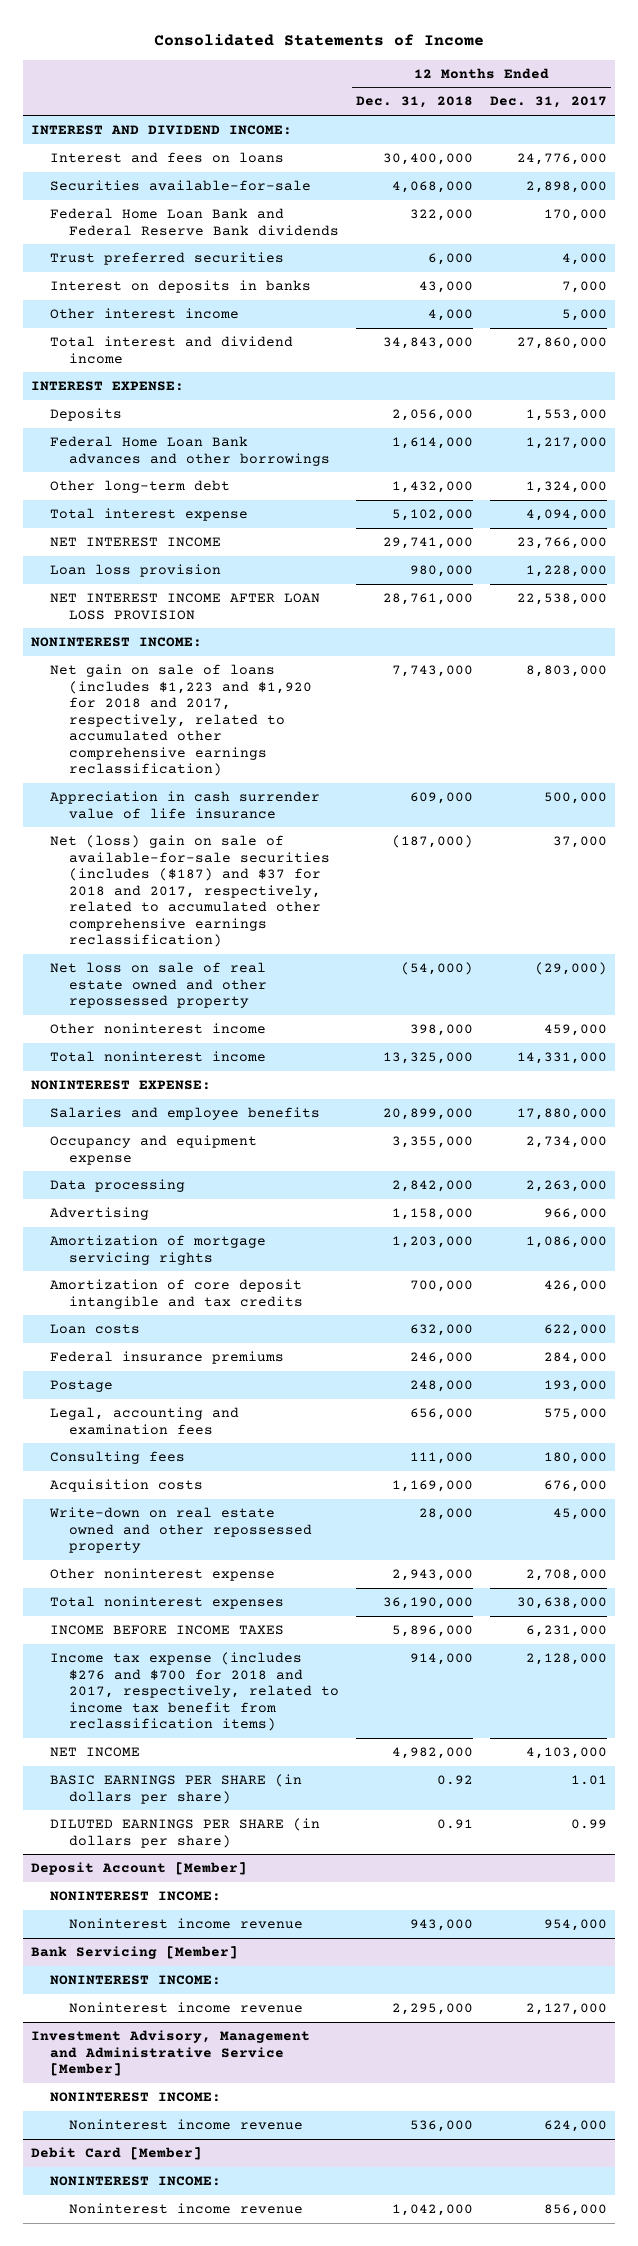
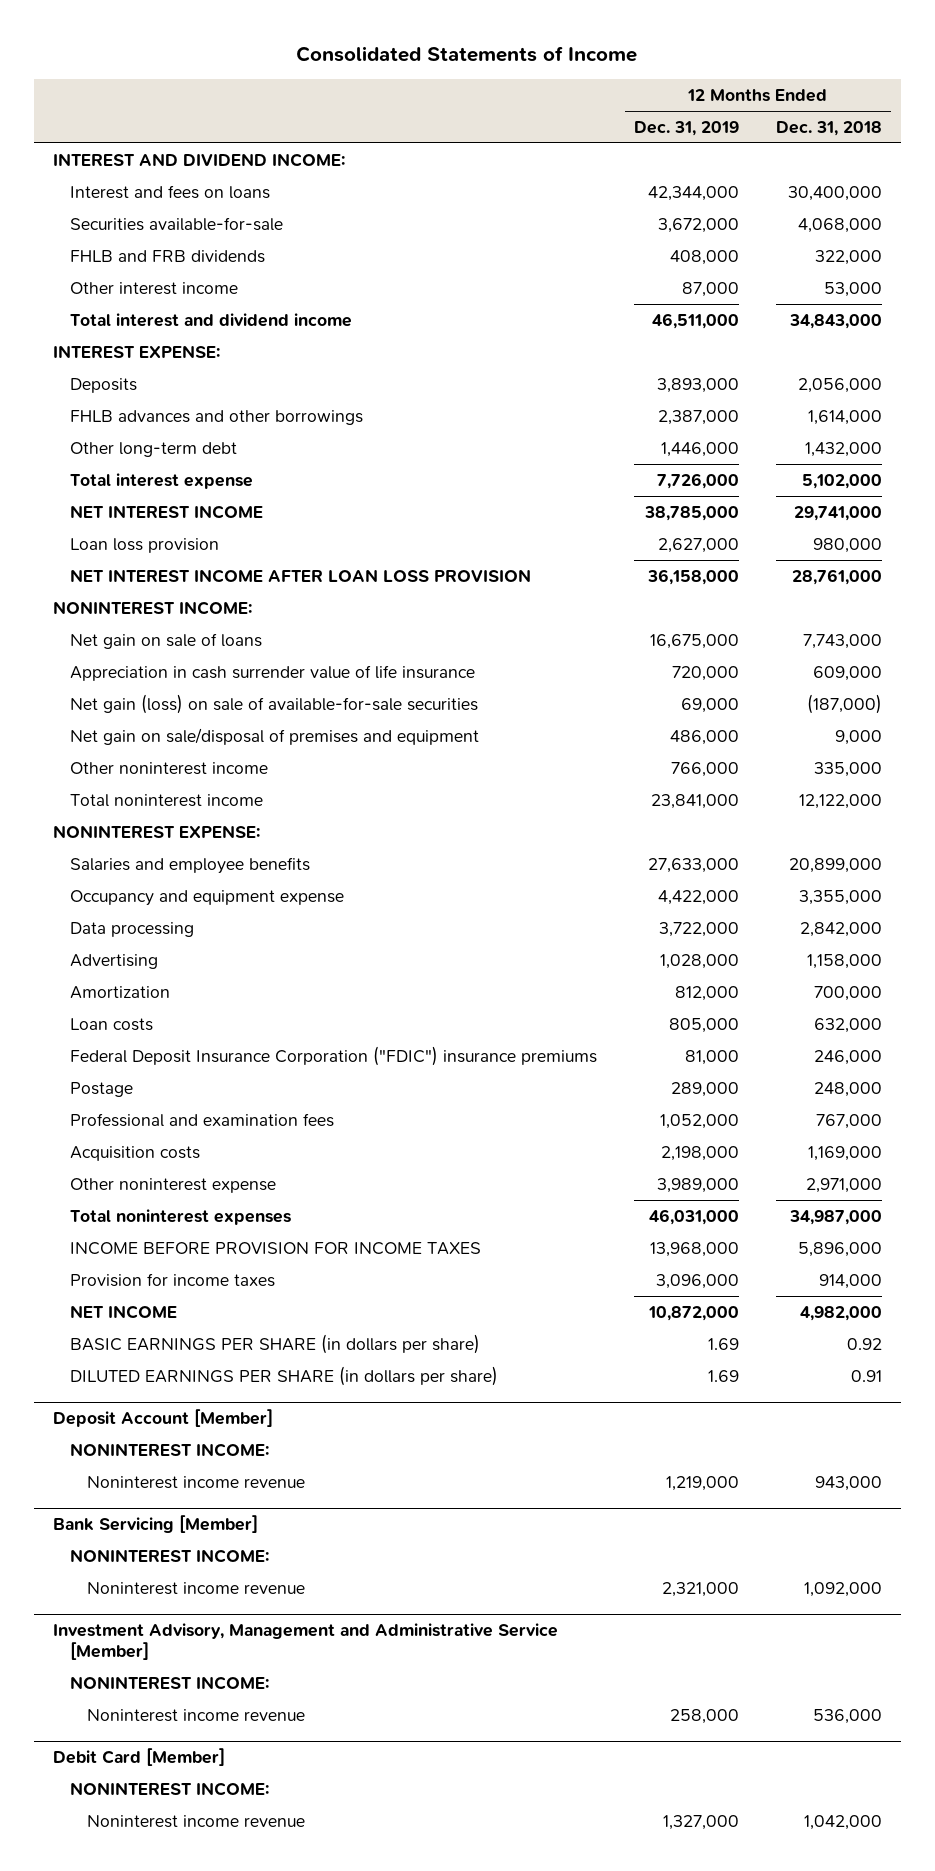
[489,96,607,109] Dec. 31, 2017 -> none
none -> [634,120,740,136] Dec. 31, 2019
[50,252,285,266] Trust preferred securities -> none
[50,280,312,294] Interest on deposits in banks -> none
[50,208,340,236] Federal Home Loan Bank and Federal Reserve Bank dividends -> [69,249,265,263] FHLB and FRB dividends
[428,309,474,322] 4,000 -> [824,281,883,297] 53,000
[50,436,331,466] Federal Home Loan Bank advances and other borrowings -> [69,409,363,425] FHLB advances and other borrowings
[50,664,313,777] Net gain on sale of loans (includes $1,223 and $1,920 for 2018 and 2017, respectively, related to accumulated other comprehensive earnings reclassification) -> [69,632,262,649] Net gain on sale of loans
[50,962,268,1009] Net loss on sale of real estate owned and other repossessed property -> none
[50,835,331,948] Net (loss) gain on sale of available-for-sale securities (includes ($187) and $37 for 2018 and 2017, respectively, related to accumulated other comprehensive earnings reclassification) -> [69,693,478,714] Net gain (loss) on sale of available-for-sale securities
none -> [69,727,479,745] Net gain on sale/disposal of premises and equipment
[410,1024,474,1037] 398,000 -> [814,761,883,777] 335,000
[383,1052,474,1065] 13,325,000 -> [799,793,883,809] 12,122,000
[50,1235,267,1265] Amortization of mortgage servicing rights -> none
[50,1279,304,1309] Amortization of core deposit intangible and tax credits -> [69,985,170,999] Amortization
[50,1351,285,1365] Federal insurance premiums -> [69,1045,597,1066] Federal Deposit Insurance Corporation ("FDIC") insurance premiums
[50,1451,186,1465] Consulting fees -> none
[50,1407,240,1435] Legal, accounting and examination fees -> [69,1112,334,1127] Professional and examination fees
[410,1408,474,1421] 656,000 -> [816,1113,883,1129] 767,000
[49,1507,313,1554] Write-down on real estate owned and other repossessed property -> none
[392,1569,474,1582] 2,943,000 -> [806,1177,883,1193] 2,971,000
[383,1597,474,1610] 36,190,000 -> [789,1209,883,1225] 34,987,000
[50,1625,285,1636] INCOME BEFORE INCOME TAXES -> [69,1241,481,1255] INCOME BEFORE PROVISION FOR INCOME TAXES
[50,1652,340,1732] Income tax expense (includes $276 and $700 for 2018 and 2017, respectively, related to income tax benefit from reclassification items) -> [69,1272,275,1287] Provision for income taxes
[392,2003,474,2016] 2,295,000 -> [804,1581,883,1597] 1,092,000

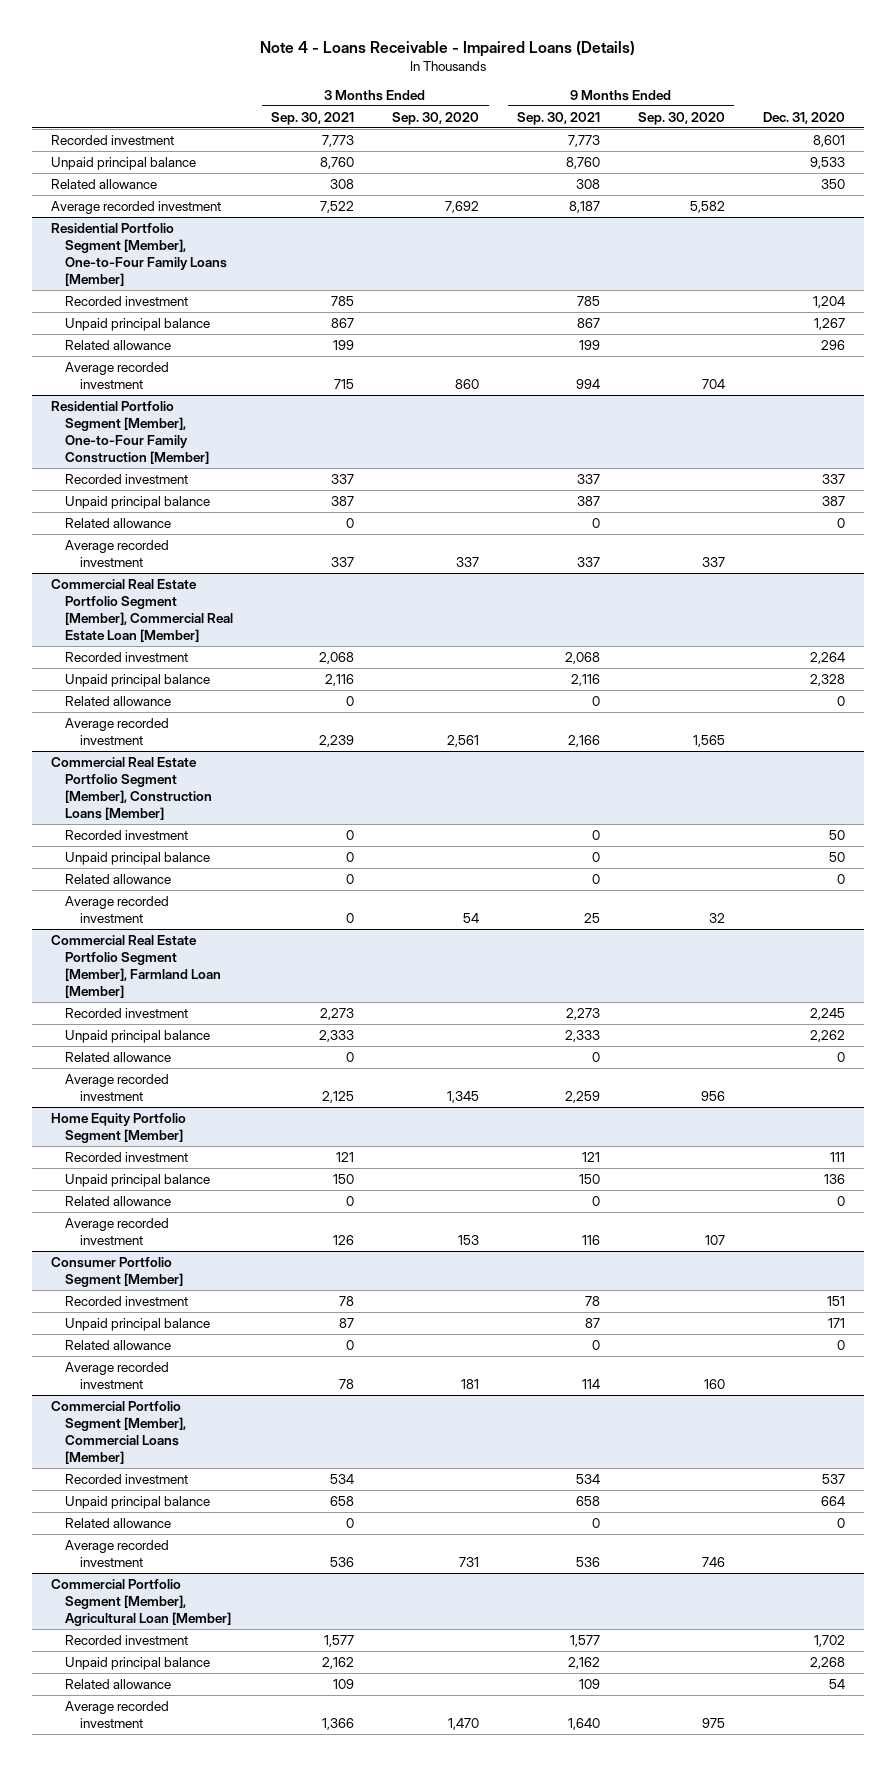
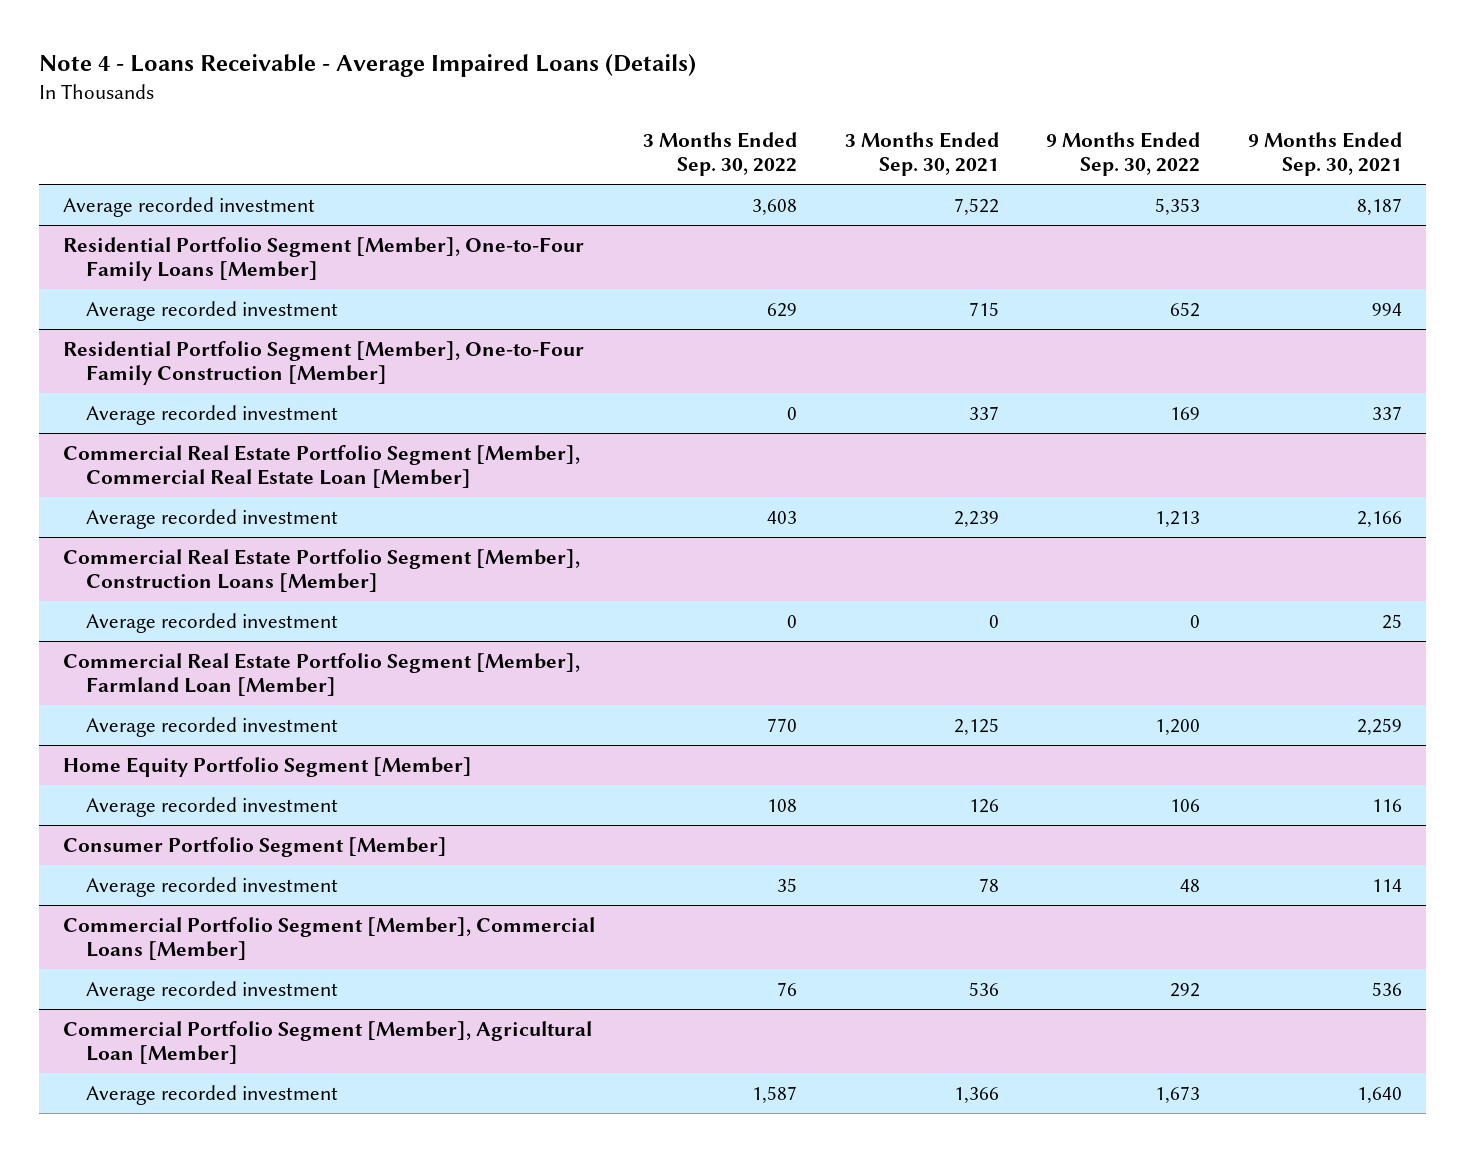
[259,40,635,57] Note 4 - Loans Receivable - Impaired Loans (Details) -> [38,54,696,78] Note 4 - Loans Receivable - Average Impaired Loans (Details)
[392,111,480,125] Sep. 30, 2020 -> none
[637,111,725,125] Sep. 30, 2020 -> none
[762,111,845,124] Dec. 31, 2020 -> none
none -> [642,131,797,176] 3 Months Ended Sep. 30, 2022
none -> [1046,131,1201,176] 9 Months Ended Sep. 30, 2022
[51,134,175,145] Recorded investment -> none
[51,156,197,170] Unpaid principal balance -> none
[51,178,158,189] Related allowance -> none
[65,295,189,306] Recorded investment -> none
[65,317,211,331] Unpaid principal balance -> none
[65,339,172,350] Related allowance -> none
[65,473,189,484] Recorded investment -> none
[65,495,211,509] Unpaid principal balance -> none
[65,517,172,528] Related allowance -> none
[65,651,189,662] Recorded investment -> none
[65,673,211,687] Unpaid principal balance -> none
[65,695,172,706] Related allowance -> none
[65,829,189,840] Recorded investment -> none
[65,851,211,865] Unpaid principal balance -> none
[65,873,172,884] Related allowance -> none
[65,1007,189,1018] Recorded investment -> none
[65,1029,211,1043] Unpaid principal balance -> none
[65,1051,172,1062] Related allowance -> none
[65,1151,189,1162] Recorded investment -> none
[65,1173,211,1187] Unpaid principal balance -> none
[65,1195,172,1206] Related allowance -> none
[65,1295,189,1306] Recorded investment -> none
[65,1317,211,1331] Unpaid principal balance -> none
[65,1339,172,1350] Related allowance -> none
[65,1473,189,1484] Recorded investment -> none
[65,1495,211,1509] Unpaid principal balance -> none
[65,1517,172,1528] Related allowance -> none
[65,1634,189,1645] Recorded investment -> none
[65,1656,211,1670] Unpaid principal balance -> none
[65,1678,172,1689] Related allowance -> none

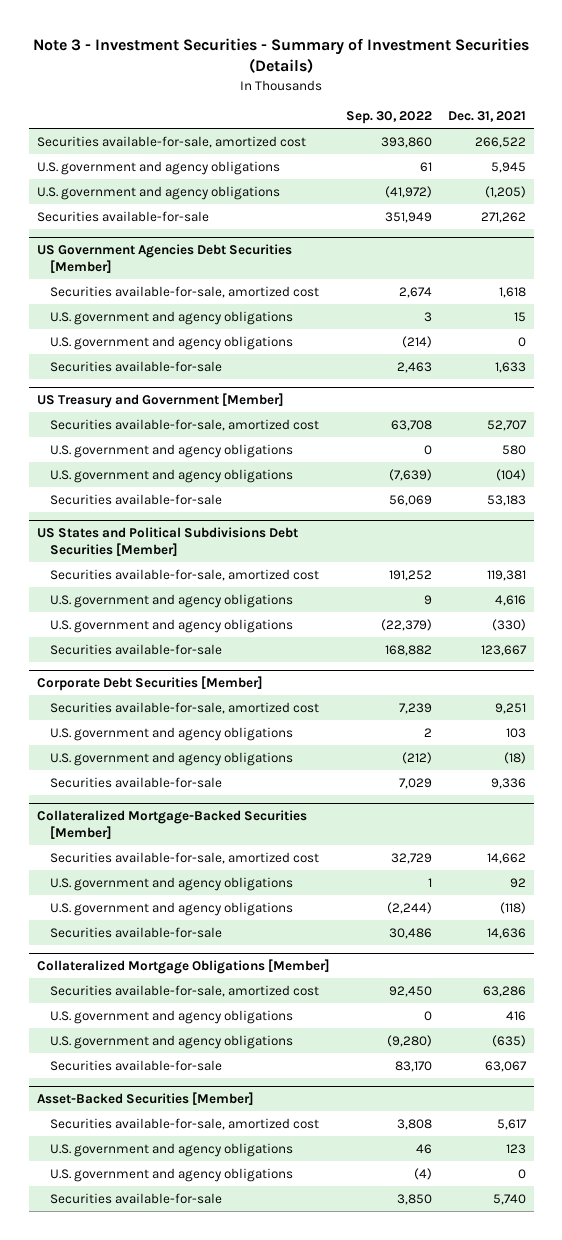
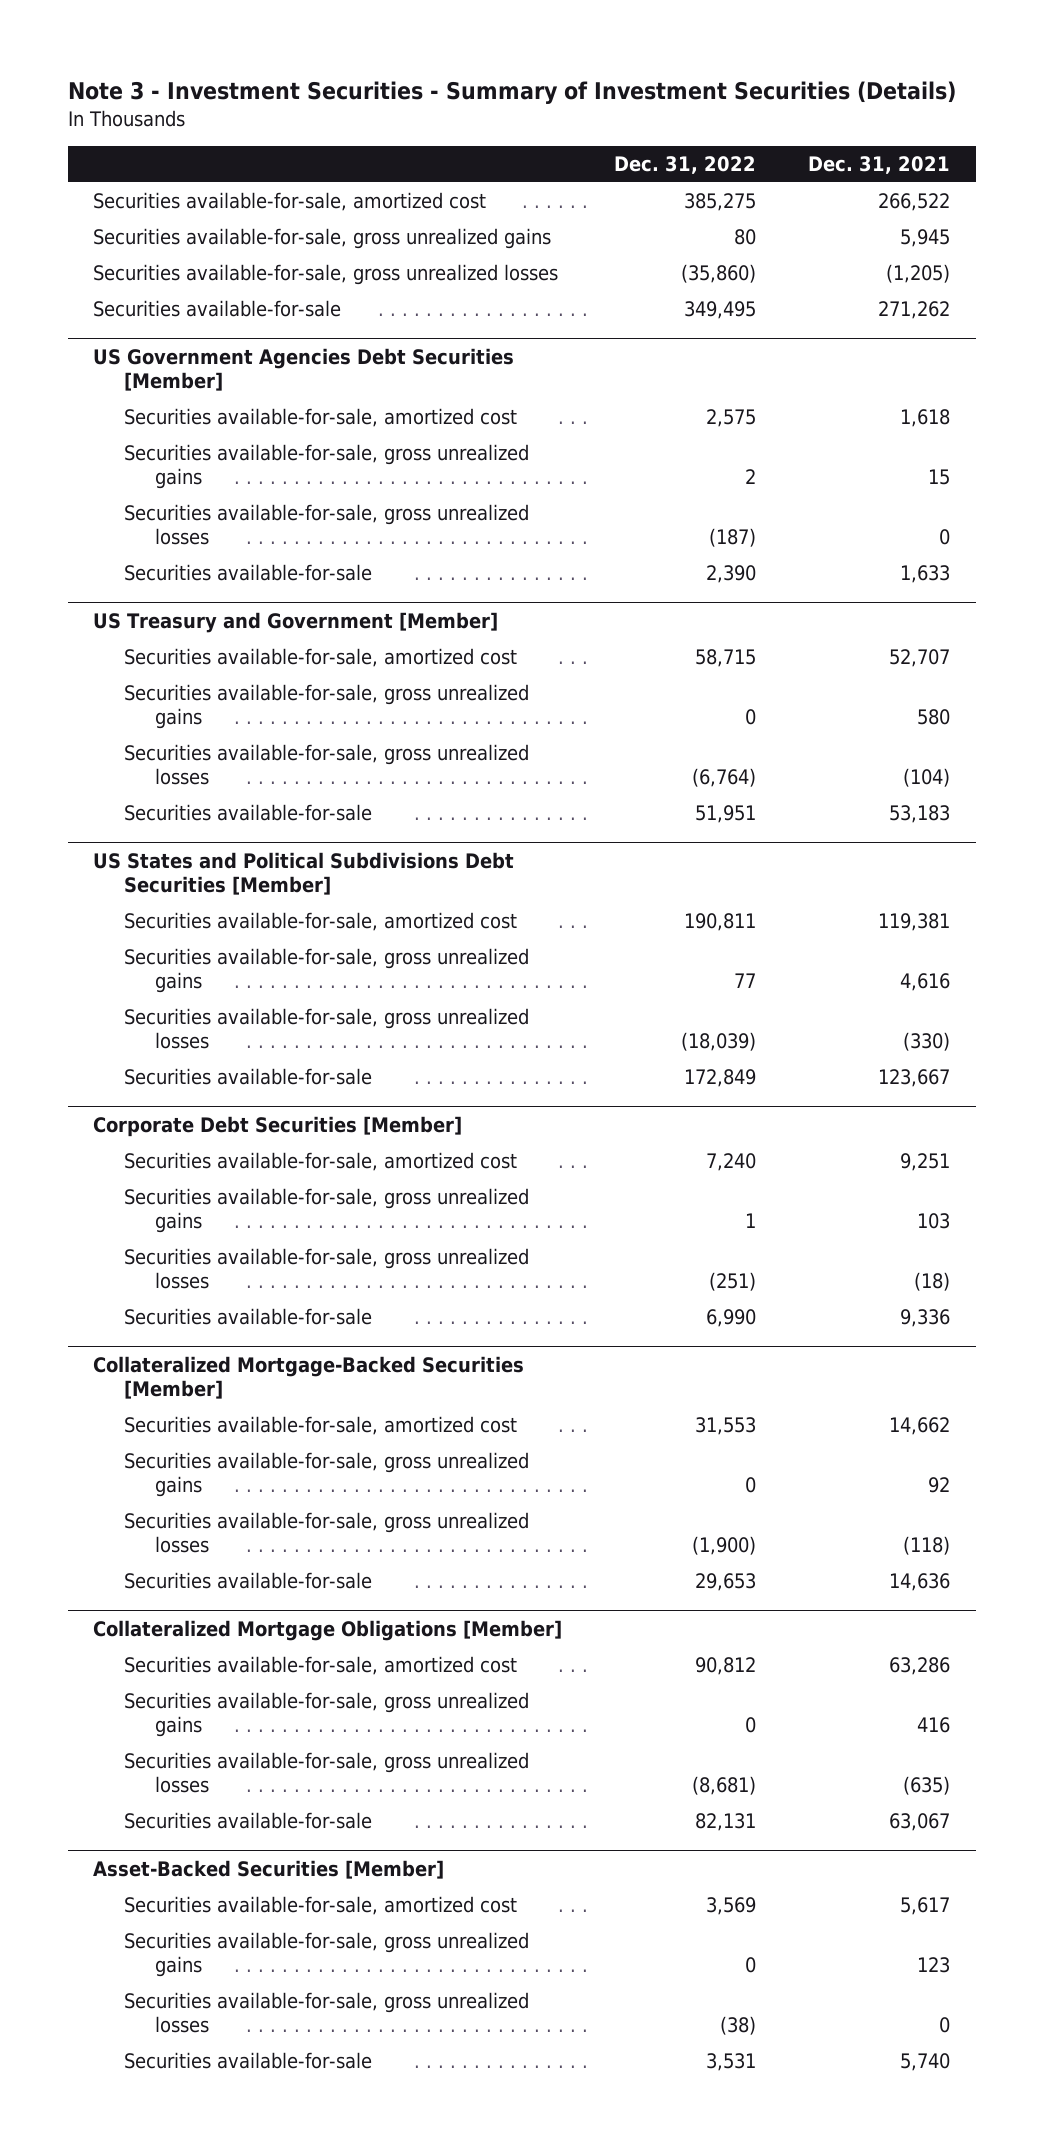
[345,111,432,125] Sep. 30, 2022 -> none
none -> [614,156,757,175] Dec. 31, 2022
[36,160,280,175] U.S. government and agency obligations -> [93,228,552,250] Securities available-for-sale, gross unrealized gains
[36,185,280,200] U.S. government and agency obligations -> [93,264,559,286] Securities available-for-sale, gross unrealized losses
[50,310,294,325] U.S. government and agency obligations -> [124,444,530,490] Securities available-for-sale, gross unrealized gains
[50,335,294,350] U.S. government and agency obligations -> [124,504,530,546] Securities available-for-sale, gross unrealized losses
[50,443,294,458] U.S. government and agency obligations -> [124,684,530,730] Securities available-for-sale, gross unrealized gains
[50,468,294,483] U.S. government and agency obligations -> [124,744,530,786] Securities available-for-sale, gross unrealized losses
[50,593,294,608] U.S. government and agency obligations -> [124,948,530,994] Securities available-for-sale, gross unrealized gains
[50,618,294,633] U.S. government and agency obligations -> [124,1008,530,1050] Securities available-for-sale, gross unrealized losses
[50,726,294,741] U.S. government and agency obligations -> [124,1188,530,1234] Securities available-for-sale, gross unrealized gains
[50,751,294,766] U.S. government and agency obligations -> [124,1248,530,1290] Securities available-for-sale, gross unrealized losses
[50,876,294,891] U.S. government and agency obligations -> [124,1452,530,1498] Securities available-for-sale, gross unrealized gains
[50,901,294,916] U.S. government and agency obligations -> [124,1512,530,1554] Securities available-for-sale, gross unrealized losses
[50,1009,294,1024] U.S. government and agency obligations -> [124,1692,530,1738] Securities available-for-sale, gross unrealized gains
[50,1034,294,1049] U.S. government and agency obligations -> [124,1752,530,1794] Securities available-for-sale, gross unrealized losses
[50,1142,294,1157] U.S. government and agency obligations -> [124,1932,530,1978] Securities available-for-sale, gross unrealized gains
[50,1167,294,1182] U.S. government and agency obligations -> [124,1992,530,2034] Securities available-for-sale, gross unrealized losses

